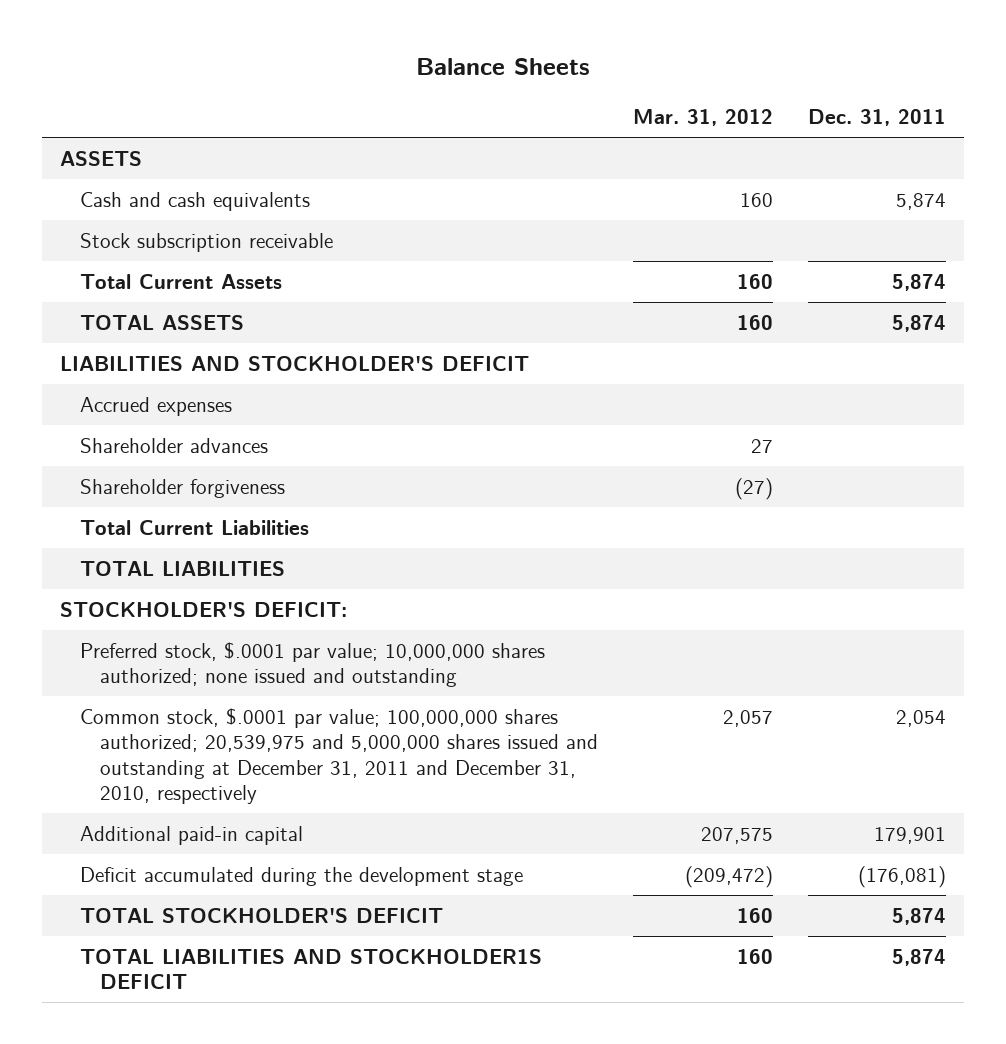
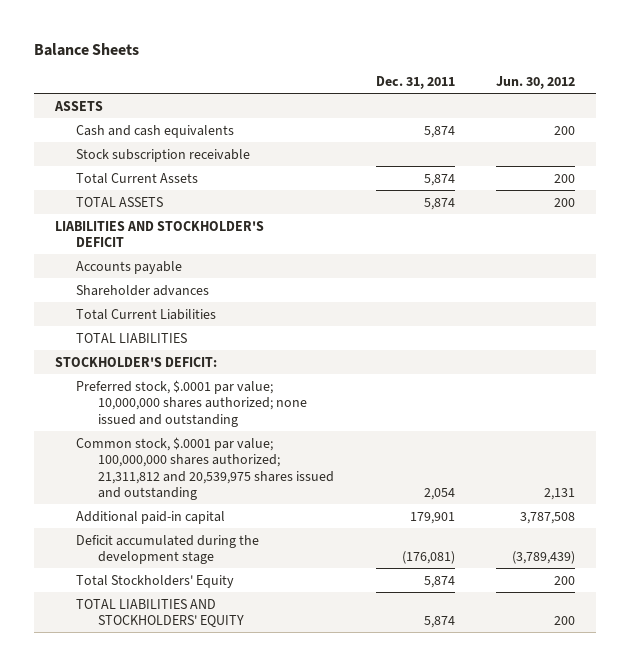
[633,109,774,127] Mar. 31, 2012 -> none
none -> [496,76,576,90] Jun. 30, 2012
[79,396,232,416] Accrued expenses -> none
none -> [76,260,183,274] Accounts payable
[79,478,285,498] Shareholder forgiveness -> none
[79,707,599,805] Common stock, $.0001 par value; 100,000,000 shares authorized; 20,539,975 and 5,000,000 shares issued and outstanding at December 31, 2011 and December 31, 2010, respectively -> [76,436,335,501] Common stock, $.0001 par value; 100,000,000 shares authorized; 21,311,812 and 20,539,975 shares issued and outstanding
[79,907,443,923] TOTAL STOCKHOLDER'S DEFICIT -> [76,574,235,588] Total Stockholders' Equity
[79,948,542,990] TOTAL LIABILITIES AND STOCKHOLDER1S DEFICIT -> [76,598,245,628] TOTAL LIABILITIES AND STOCKHOLDERS' EQUITY

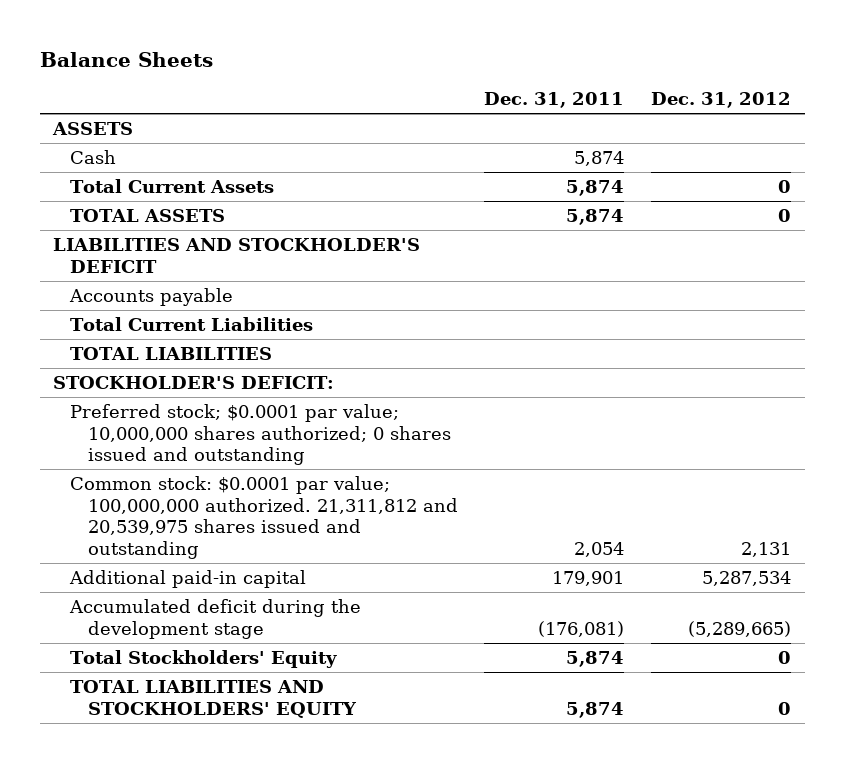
[496,76,576,90] Jun. 30, 2012 -> none
none -> [651,92,792,109] Dec. 31, 2012
[76,148,251,162] Stock subscription receivable -> none
[76,124,235,138] Cash and cash equivalents -> [70,149,117,164] Cash
[76,284,210,296] Shareholder advances -> none
[76,379,308,427] Preferred stock, $.0001 par value; 10,000,000 shares authorized; none issued and outstanding -> [70,403,451,466] Preferred stock; $0.0001 par value; 10,000,000 shares authorized; 0 shares issued and outstanding
[76,436,335,501] Common stock, $.0001 par value; 100,000,000 shares authorized; 21,311,812 and 20,539,975 shares issued and outstanding -> [70,475,458,559] Common stock: $0.0001 par value; 100,000,000 authorized. 21,311,812 and 20,539,975 shares issued and outstanding
[76,534,260,565] Deficit accumulated during the development stage -> [69,598,362,639] Accumulated deficit during the development stage

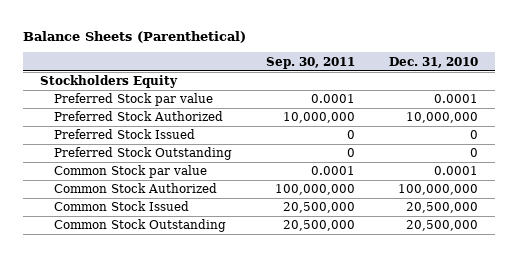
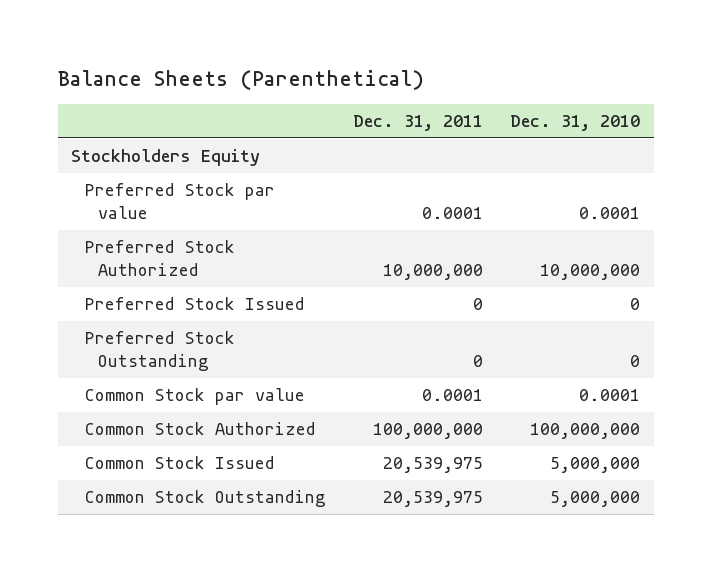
[266,56,356,69] Sep. 30, 2011 -> none
none -> [352,115,483,132] Dec. 31, 2011
[406,202,479,214] 20,500,000 -> [550,457,641,474] 5,000,000
[406,220,479,232] 20,500,000 -> [550,491,641,508] 5,000,000

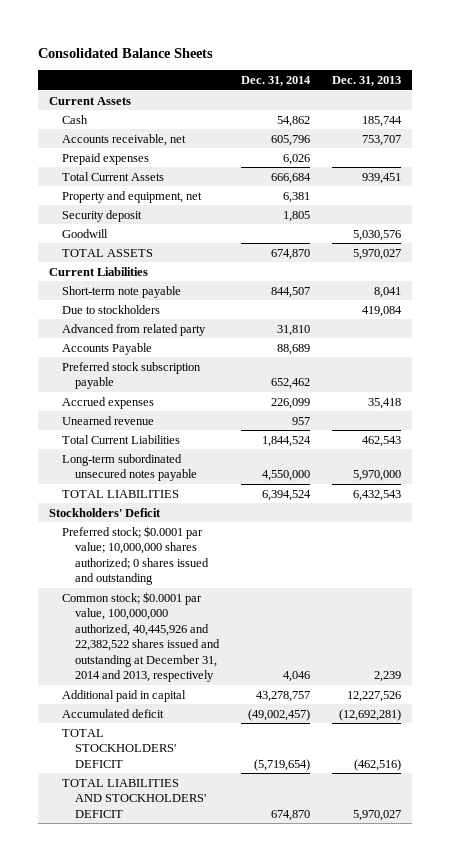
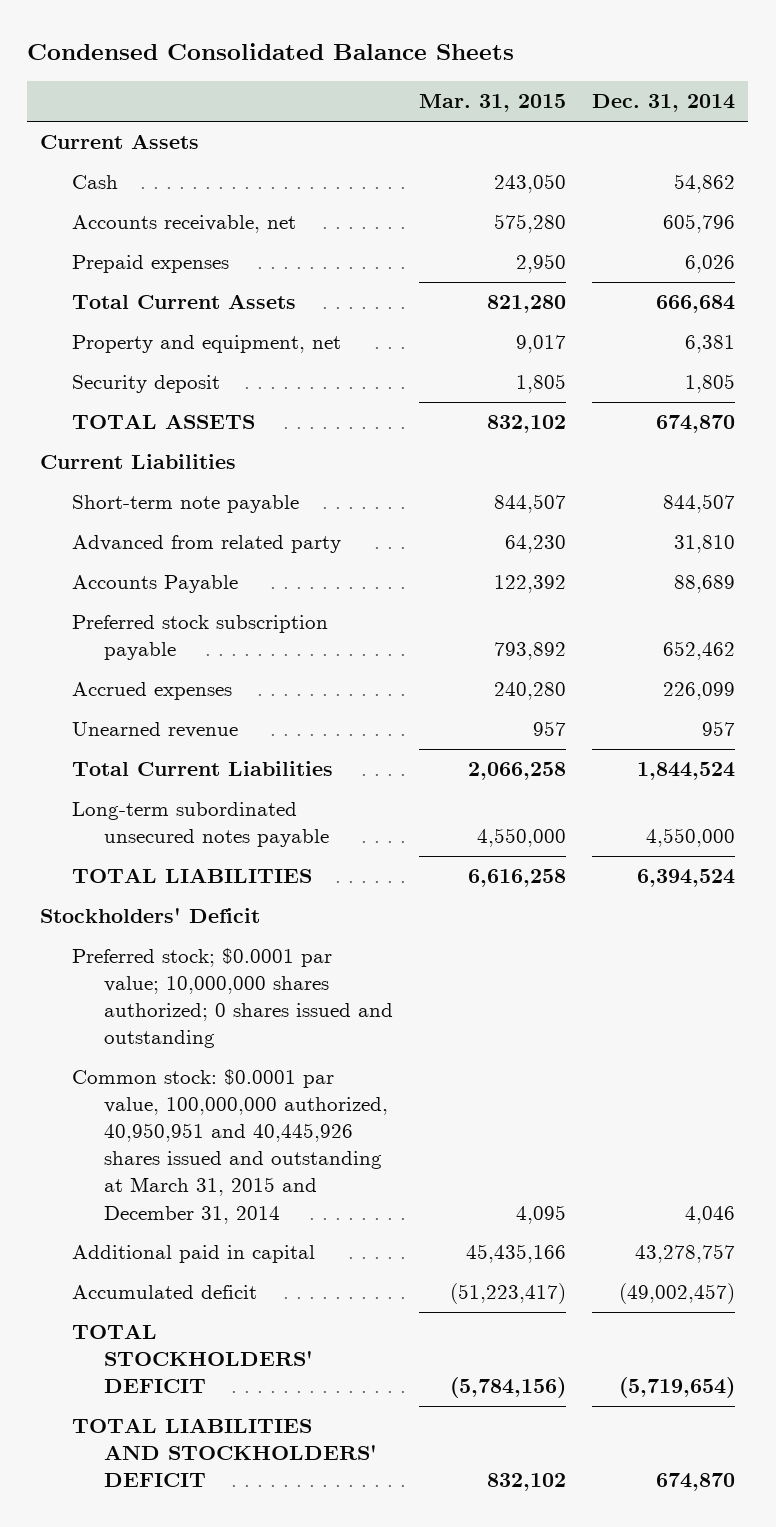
[37,47,213,58] Consolidated Balance Sheets -> [27,42,515,60] Condensed Consolidated Balance Sheets
[331,75,401,86] Dec. 31, 2013 -> none
none -> [419,94,567,113] Mar. 31, 2015
[62,228,109,238] Goodwill -> none
[62,304,161,314] Due to stockholders -> none
[62,591,221,683] Common stock; $0.0001 par value, 100,000,000 authorized, 40,445,926 and 22,382,522 shares issued and outstanding at December 31, 2014 and 2013, respectively -> [72,1069,389,1224] Common stock: $0.0001 par value, 100,000,000 authorized, 40,950,951 and 40,445,926 shares issued and outstanding at March 31, 2015 and December 31, 2014

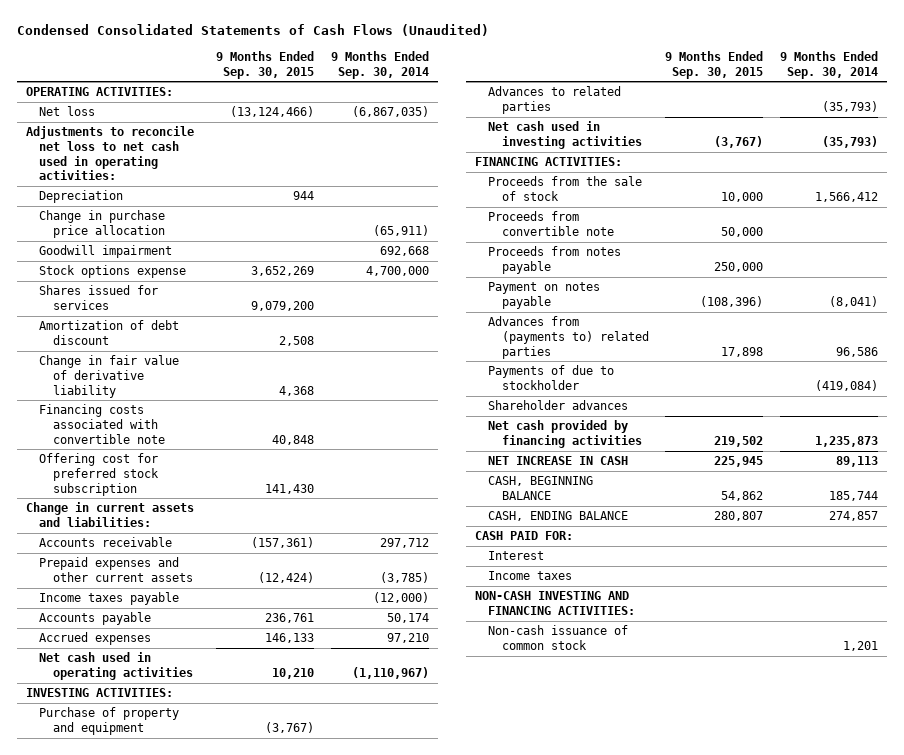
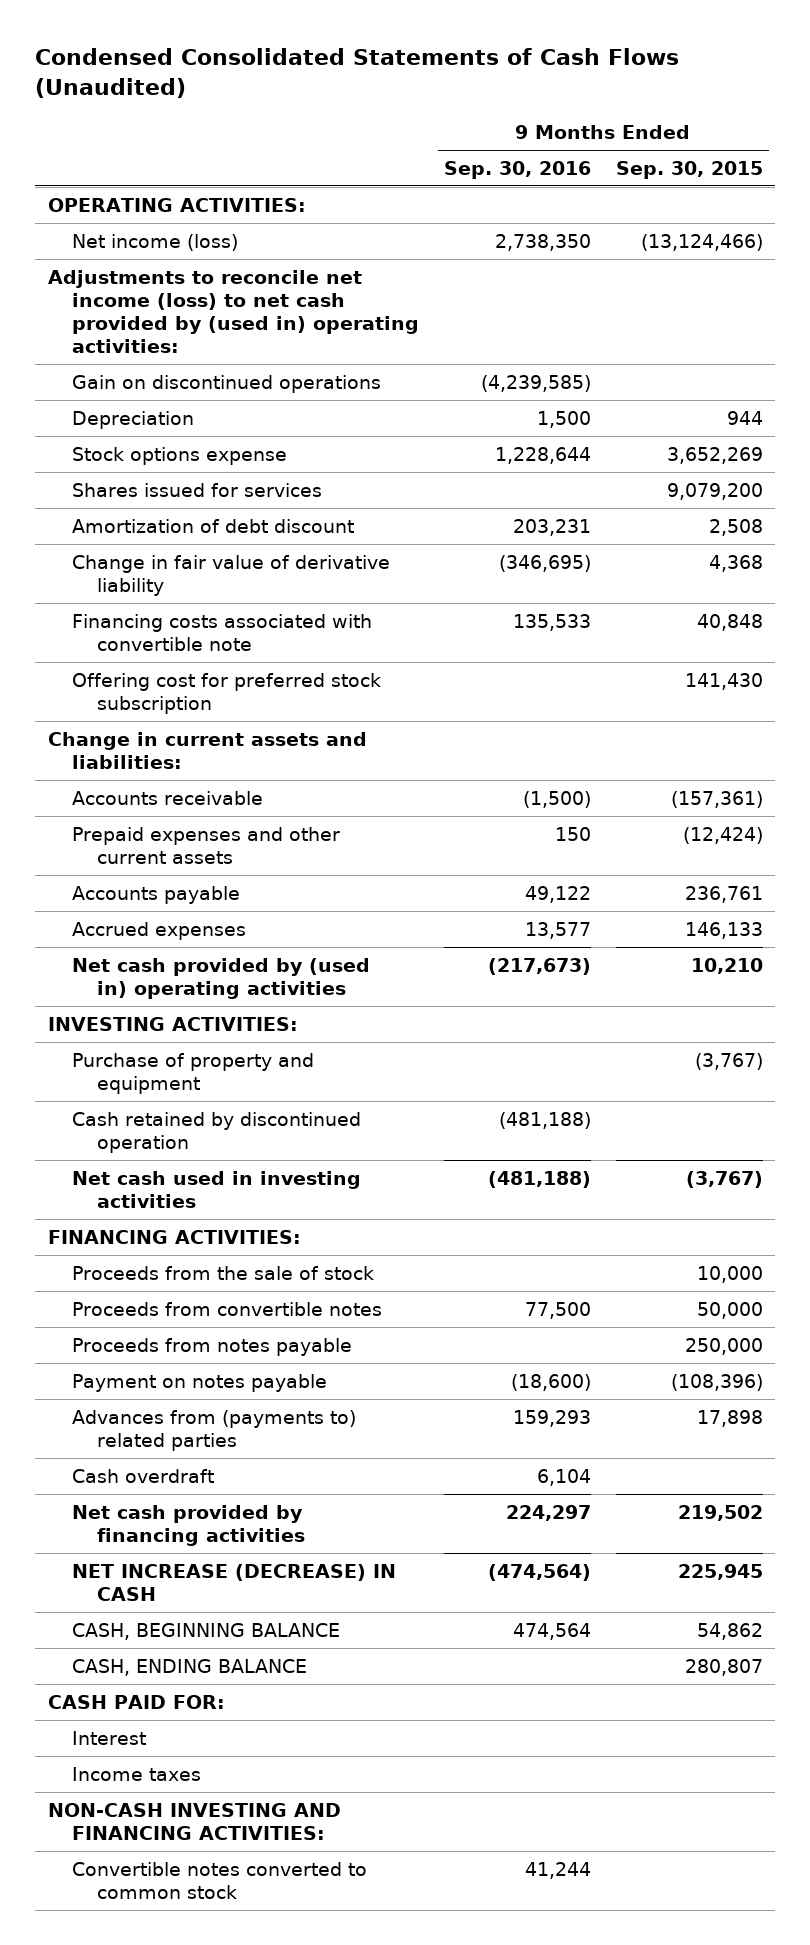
[331,50,430,79] 9 Months Ended Sep. 30, 2014 -> none
none -> [444,161,592,180] Sep. 30, 2016
[39,106,96,117] Net loss -> [72,233,239,251] Net income (loss)
[25,126,194,181] Adjustments to reconcile net loss to net cash used in operating activities: -> [47,269,420,354] Adjustments to reconcile net income (loss) to net cash provided by (used in) operating activities:
none -> [72,374,382,393] Gain on discontinued operations
[39,210,166,238] Change in purchase price allocation -> none
[39,245,173,259] Goodwill impairment -> none
[39,592,180,606] Income taxes payable -> none
[39,652,193,680] Net cash used in operating activities -> [72,957,371,999] Net cash provided by (used in) operating activities
[488,86,622,114] Advances to related parties -> none
none -> [72,1111,362,1153] Cash retained by discontinued operation
[488,211,614,236] Proceeds from convertible note -> [72,1301,383,1316] Proceeds from convertible notes
[488,365,615,390] Payments of due to stockholder -> none
[488,400,629,411] Shareholder advances -> none
none -> [72,1468,215,1483] Cash overdraft
[488,456,629,466] NET INCREASE IN CASH -> [72,1563,397,1601] NET INCREASE (DECREASE) IN CASH
[488,625,629,650] Non-cash issuance of common stock -> none
none -> [72,1861,368,1899] Convertible notes converted to common stock

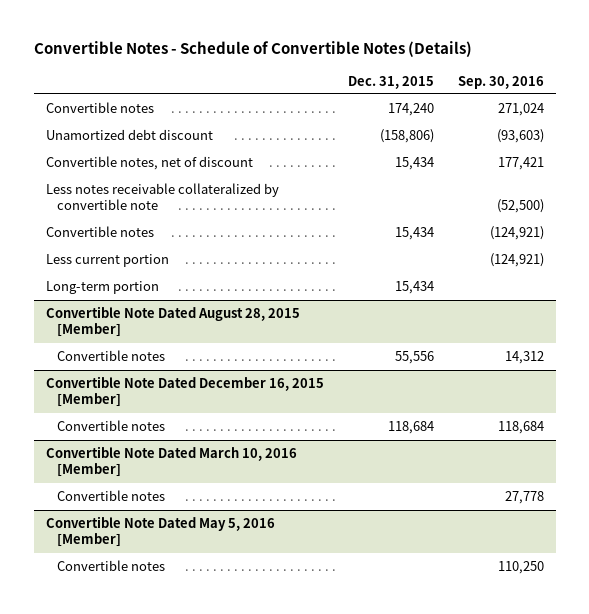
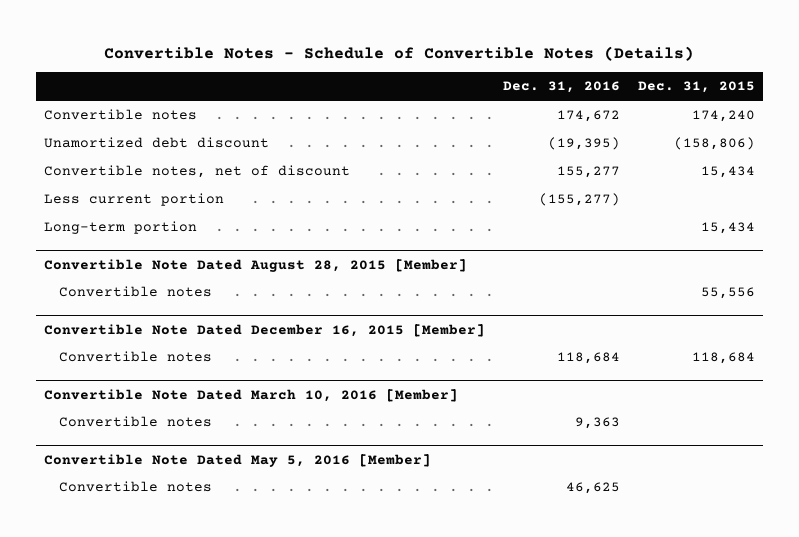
[457,75,544,89] Sep. 30, 2016 -> none
none -> [502,81,620,94] Dec. 31, 2016
[45,183,279,211] Less notes receivable collateralized by convertible note -> none
[45,226,154,238] Convertible notes -> none

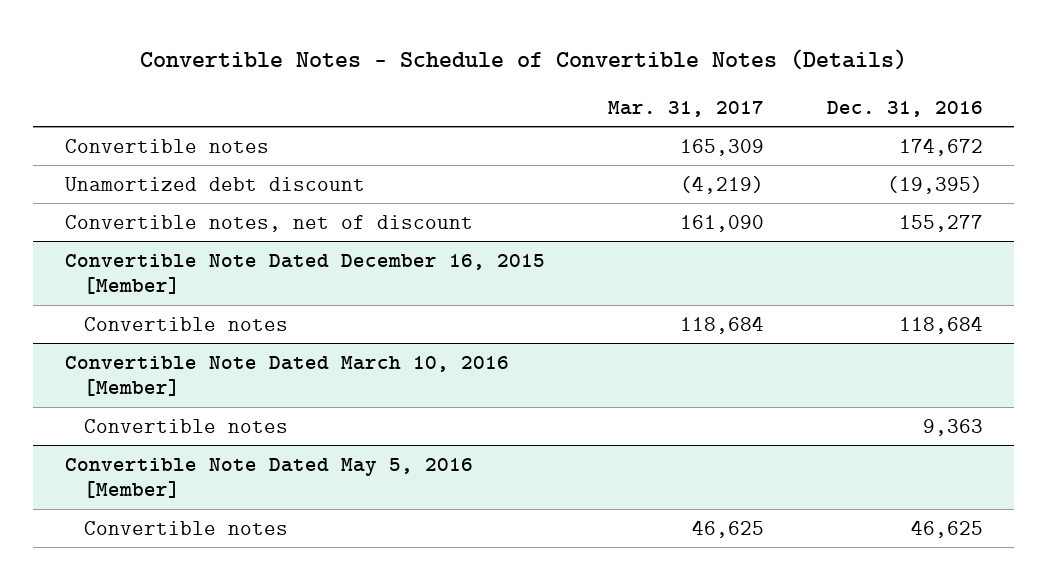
[637,81,755,94] Dec. 31, 2015 -> none
none -> [607,101,764,118] Mar. 31, 2017
[44,193,225,207] Less current portion -> none
[44,221,198,235] Long-term portion -> none
[44,258,468,272] Convertible Note Dated August 28, 2015 [Member] -> none
[59,286,213,298] Convertible notes -> none

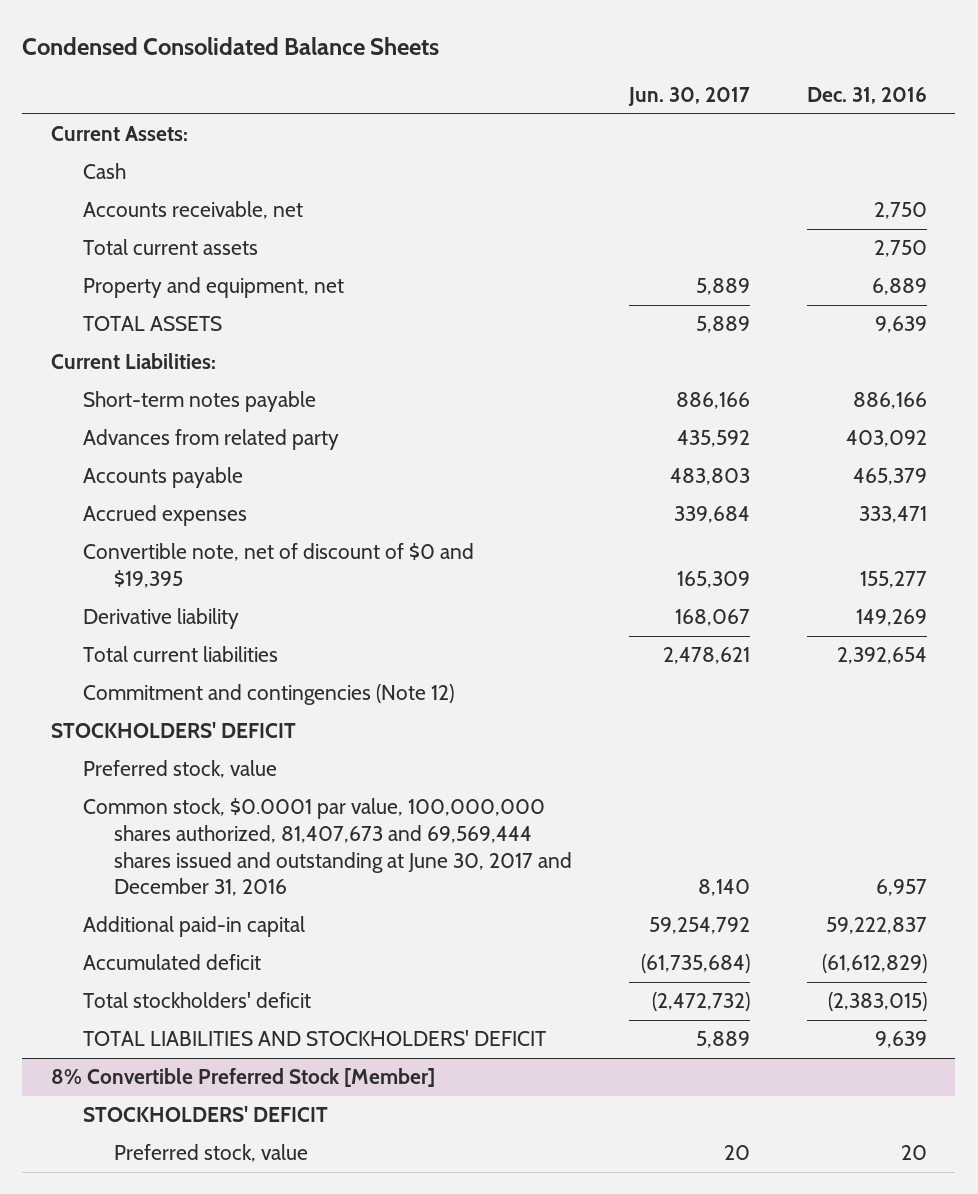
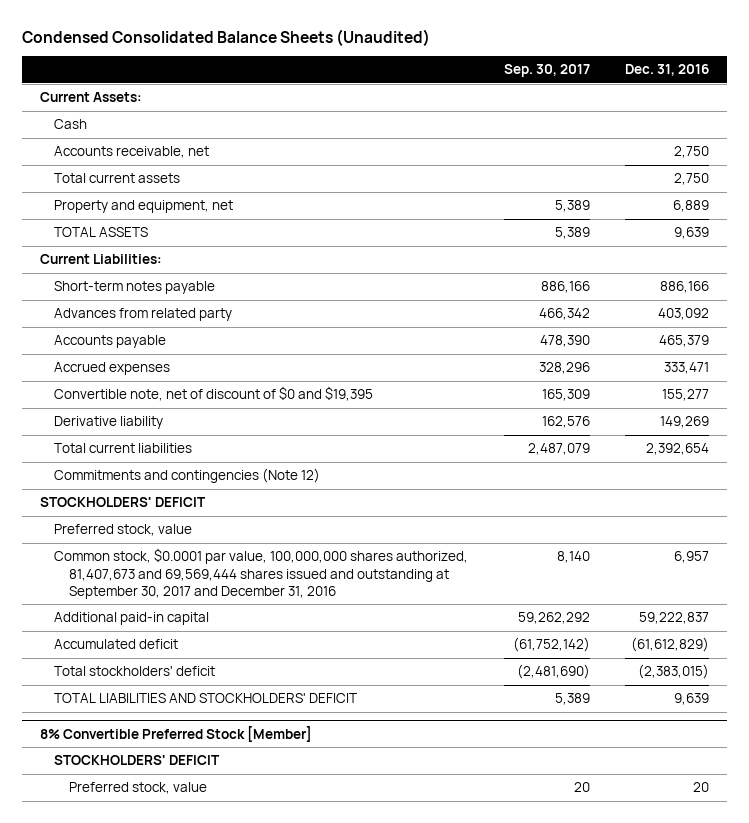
[22,36,440,55] Condensed Consolidated Balance Sheets -> [21,28,430,46] Condensed Consolidated Balance Sheets (Unaudited)
[628,86,751,106] Jun. 30, 2017 -> none
none -> [503,64,590,78] Sep. 30, 2017
[82,684,454,706] Commitment and contingencies (Note 12) -> [54,468,321,484] Commitments and contingencies (Note 12)
[82,798,573,897] Common stock, $0.0001 par value, 100,000,000 shares authorized, 81,407,673 and 69,569,444 shares issued and outstanding at June 30, 2017 and December 31, 2016 -> [54,548,469,600] Common stock, $0.0001 par value, 100,000,000 shares authorized, 81,407,673 and 69,569,444 shares issued and outstanding at September 30, 2017 and December 31, 2016

